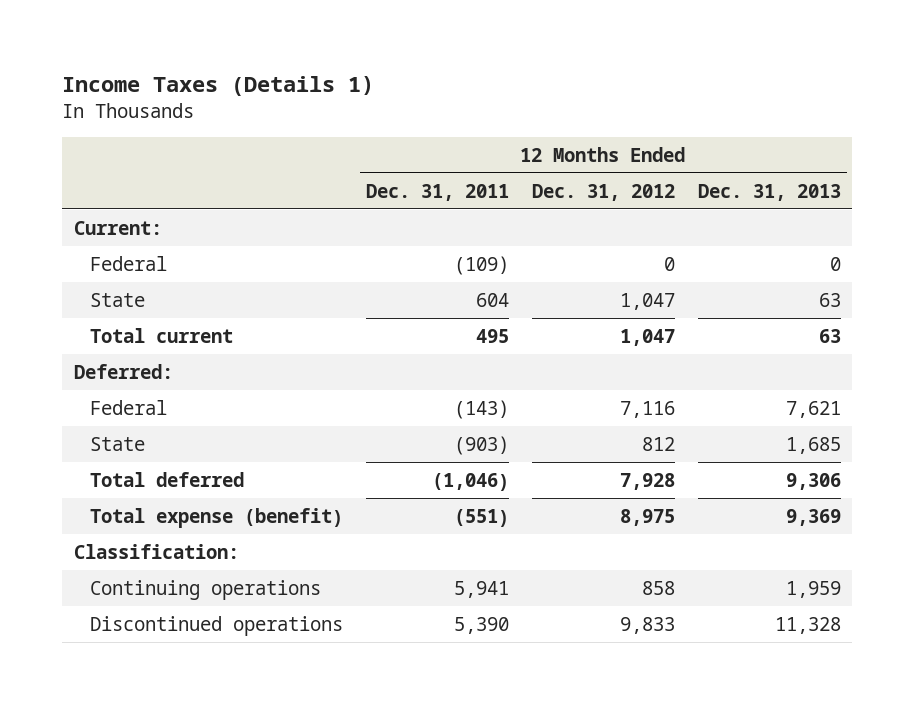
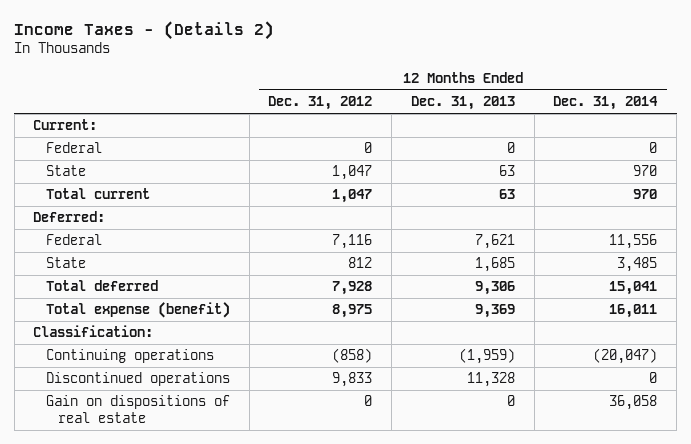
[62,76,375,97] Income Taxes (Details 1) -> [14,21,275,41] Income Taxes - (Details 2)
[365,183,509,201] Dec. 31, 2011 -> none
none -> [553,96,659,111] Dec. 31, 2014
[641,580,675,595] 858 -> [332,348,373,364] (858)
[785,580,841,598] 1,959 -> [458,348,515,365] (1,959)
none -> [45,395,230,424] Gain on dispositions of real estate

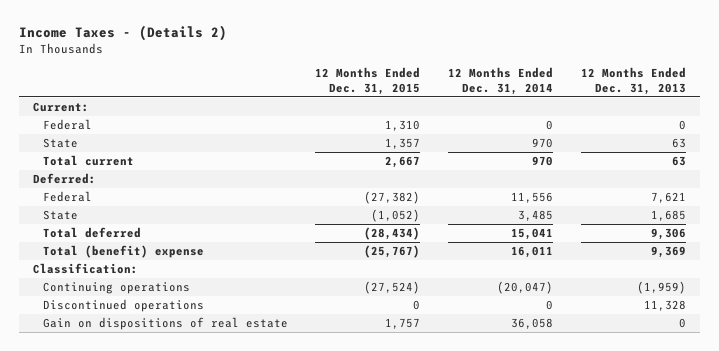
[268,96,373,111] Dec. 31, 2012 -> none
none -> [315,67,421,95] 12 Months Ended Dec. 31, 2015
[45,302,230,319] Total expense (benefit) -> [42,245,204,259] Total (benefit) expense

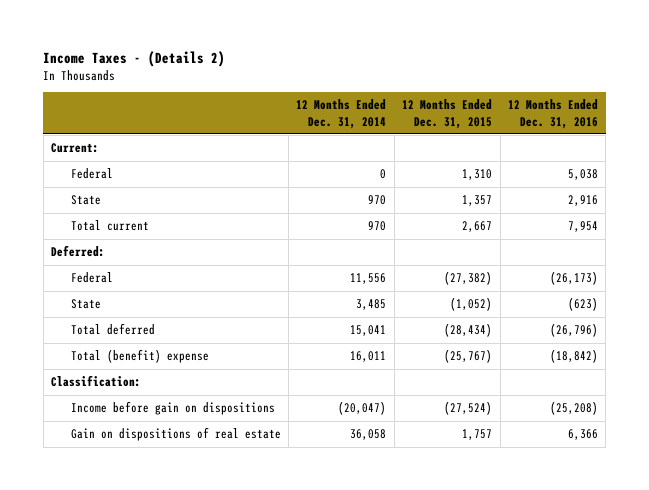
[581,67,687,95] 12 Months Ended Dec. 31, 2013 -> none
none -> [507,99,598,129] 12 Months Ended Dec. 31, 2016
[42,299,204,313] Discontinued operations -> none
[42,282,190,295] Continuing operations -> [70,401,275,416] Income before gain on dispositions

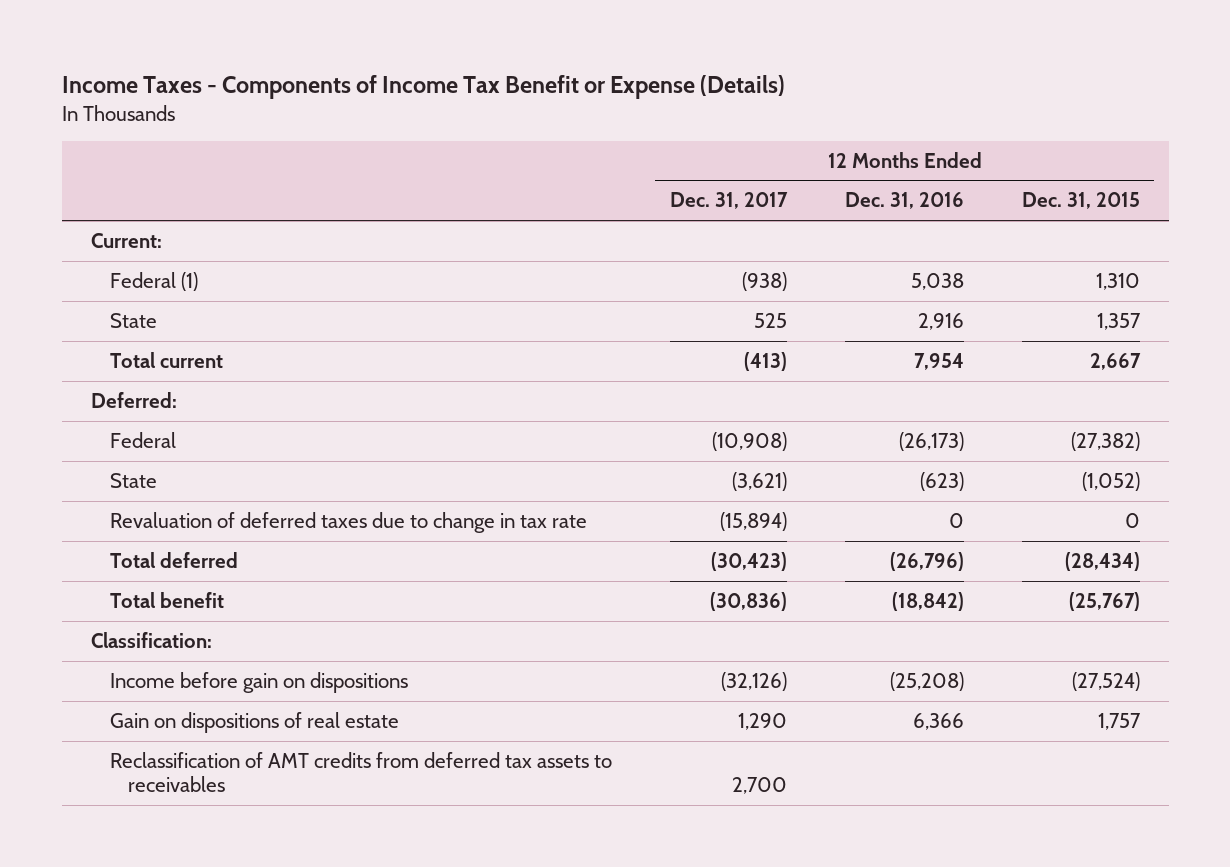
[43,50,226,67] Income Taxes - (Details 2) -> [61,75,785,100] Income Taxes - Components of Income Tax Benefit or Expense (Details)
[296,99,387,129] 12 Months Ended Dec. 31, 2014 -> none
none -> [669,192,788,210] Dec. 31, 2017
[70,168,113,180] Federal -> [109,271,198,291] Federal (1)
none -> [109,511,587,533] Revaluation of deferred taxes due to change in tax rate
[70,349,209,364] Total (benefit) expense -> [109,591,224,608] Total benefit
none -> [109,751,612,793] Reclassification of AMT credits from deferred tax assets to receivables

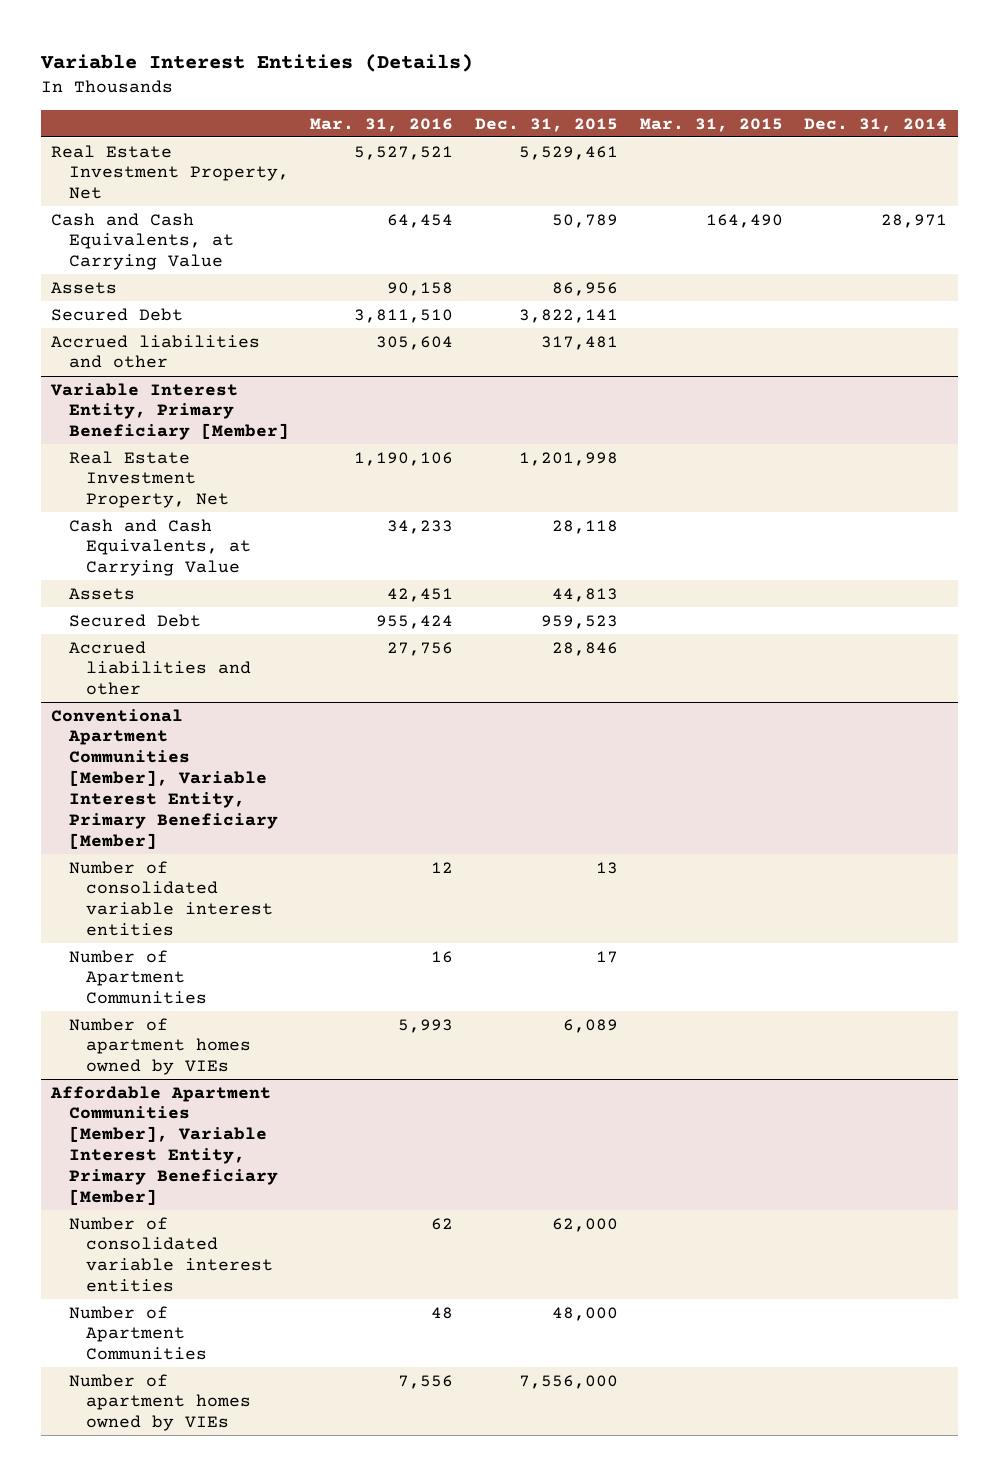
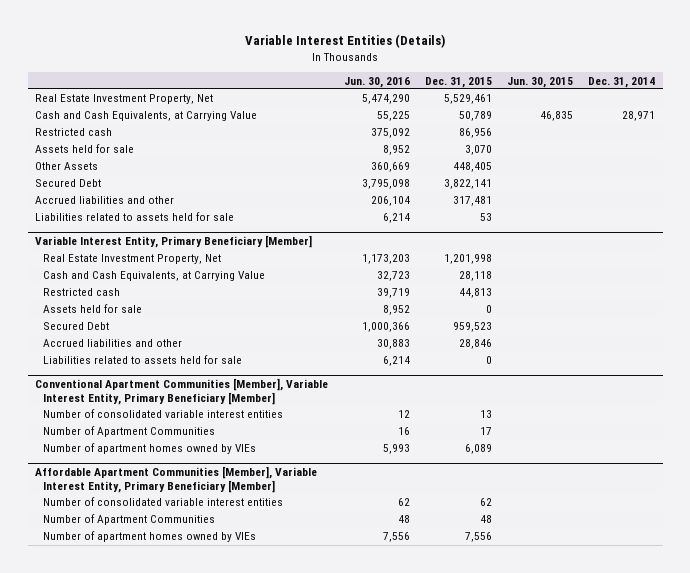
[310,117,454,132] Mar. 31, 2016 -> none
[639,117,783,132] Mar. 31, 2015 -> none
none -> [343,76,410,88] Jun. 30, 2016
none -> [506,76,573,88] Jun. 30, 2015
[51,281,118,294] Assets -> [35,128,113,137] Restricted cash
none -> [35,144,135,154] Assets held for sale
none -> [35,162,99,171] Other Assets
none -> [35,212,235,222] Liabilities related to assets held for sale
[68,587,135,600] Assets -> [43,288,121,297] Restricted cash
none -> [43,304,143,314] Assets held for sale
none -> [43,355,243,365] Liabilities related to assets held for sale
[552,1217,619,1232] 62,000 -> [479,498,492,507] 62
[552,1306,619,1321] 48,000 -> [479,515,492,524] 48
[519,1374,619,1389] 7,556,000 -> [464,532,492,543] 7,556

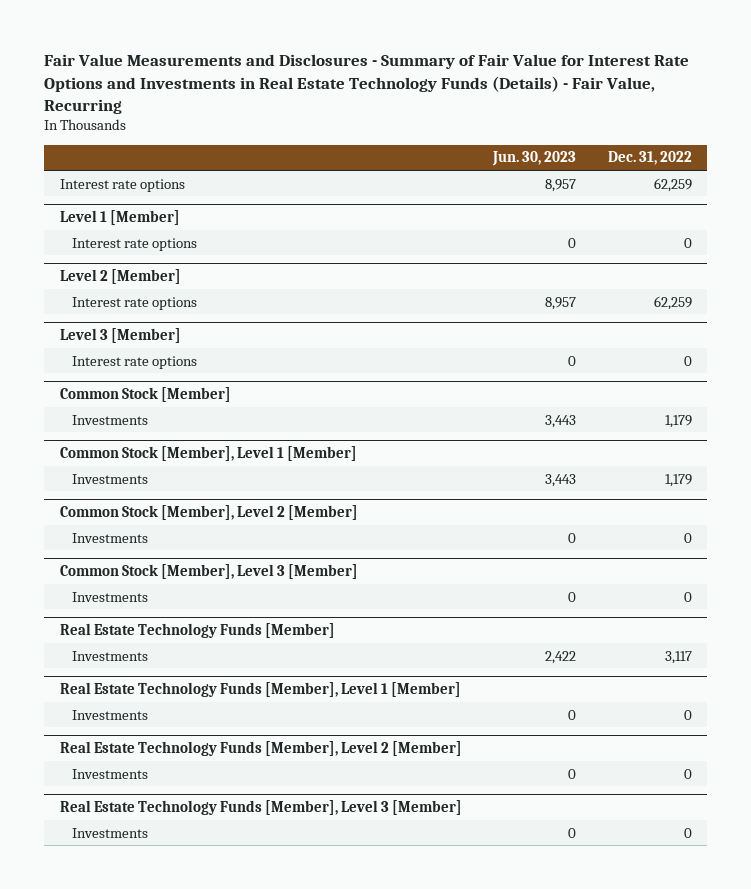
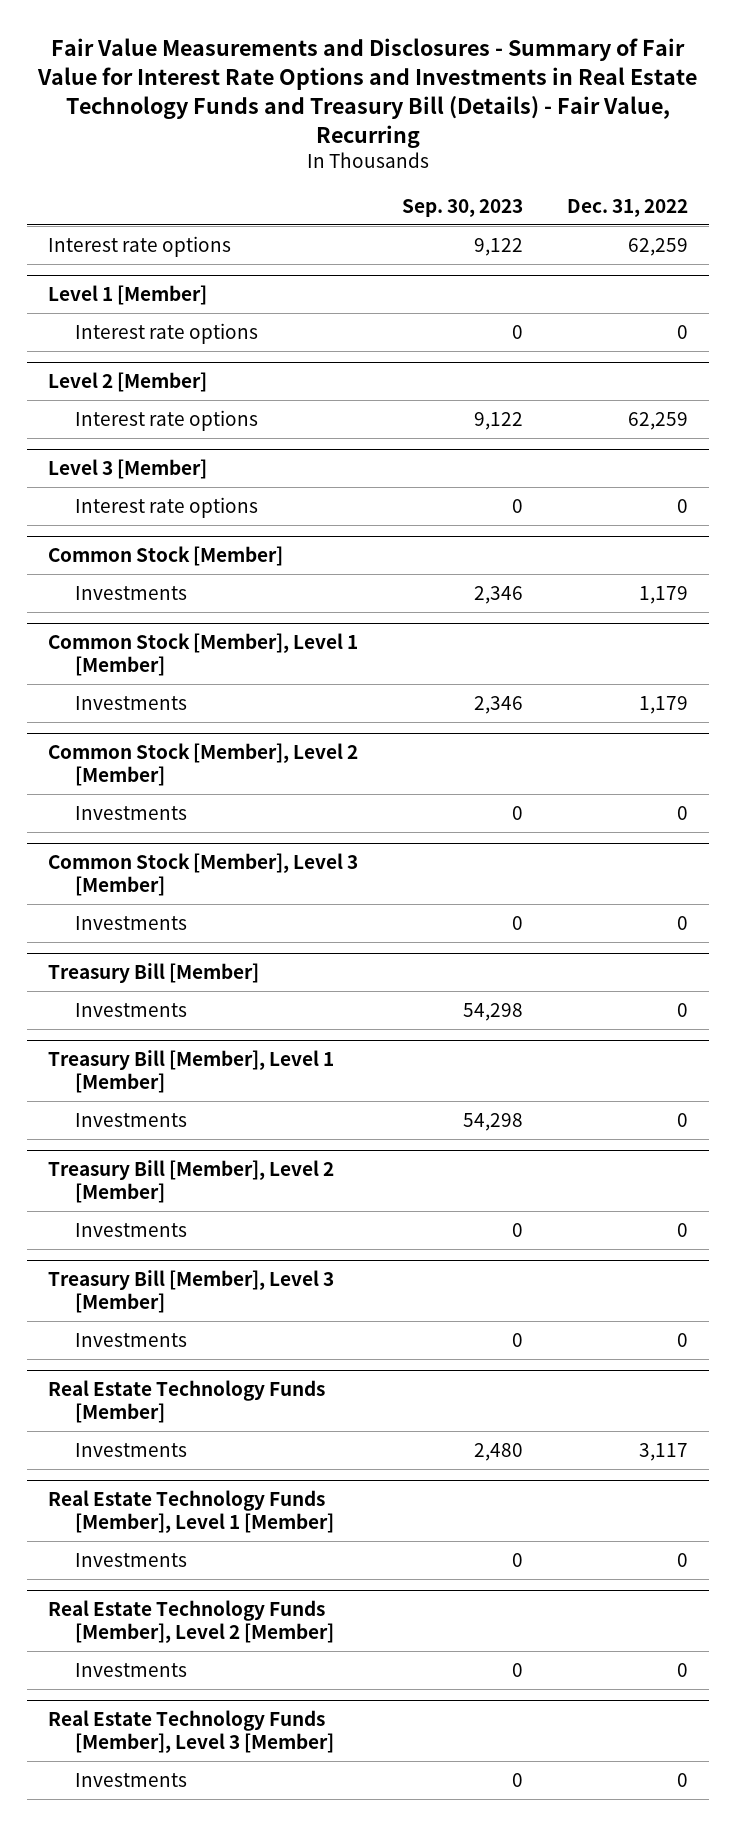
[43,54,689,115] Fair Value Measurements and Disclosures - Summary of Fair Value for Interest Rate Options and Investments in Real Estate Technology Funds (Details) - Fair Value, Recurring -> [37,37,698,149] Fair Value Measurements and Disclosures - Summary of Fair Value for Interest Rate Options and Investments in Real Estate Technology Funds and Treasury Bill (Details) - Fair Value, Recurring
[492,151,577,167] Jun. 30, 2023 -> none
none -> [402,198,524,217] Sep. 30, 2023
none -> [48,962,260,983] Treasury Bill [Member]
none -> [74,1002,187,1017] Investments
none -> [48,1049,335,1093] Treasury Bill [Member], Level 1 [Member]
none -> [74,1112,187,1127] Investments
none -> [48,1159,335,1203] Treasury Bill [Member], Level 2 [Member]
none -> [74,1222,187,1237] Investments
none -> [48,1269,335,1313] Treasury Bill [Member], Level 3 [Member]
none -> [74,1332,187,1347] Investments

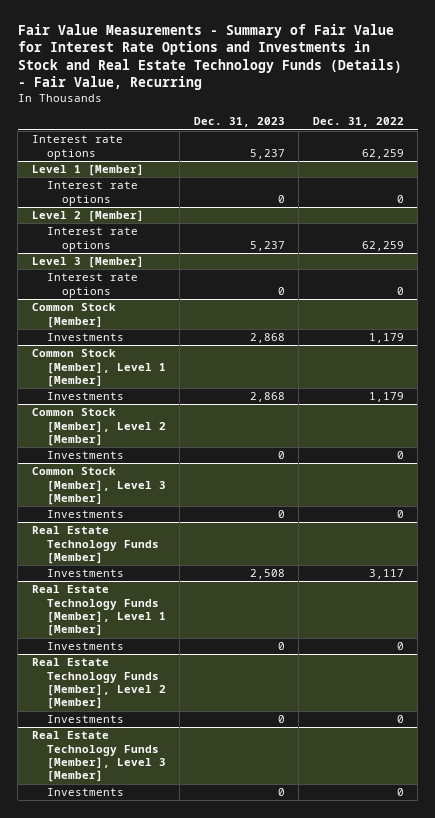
[37,37,698,149] Fair Value Measurements and Disclosures - Summary of Fair Value for Interest Rate Options and Investments in Real Estate Technology Funds and Treasury Bill (Details) - Fair Value, Recurring -> [17,24,402,91] Fair Value Measurements - Summary of Fair Value for Interest Rate Options and Investments in Stock and Real Estate Technology Funds (Details) - Fair Value, Recurring
[402,198,524,217] Sep. 30, 2023 -> none
none -> [193,117,285,128] Dec. 31, 2023
[48,962,260,983] Treasury Bill [Member] -> none
[74,1002,187,1017] Investments -> none
[48,1049,335,1093] Treasury Bill [Member], Level 1 [Member] -> none
[74,1112,187,1127] Investments -> none
[48,1159,335,1203] Treasury Bill [Member], Level 2 [Member] -> none
[74,1222,187,1237] Investments -> none
[48,1269,335,1313] Treasury Bill [Member], Level 3 [Member] -> none
[74,1332,187,1347] Investments -> none

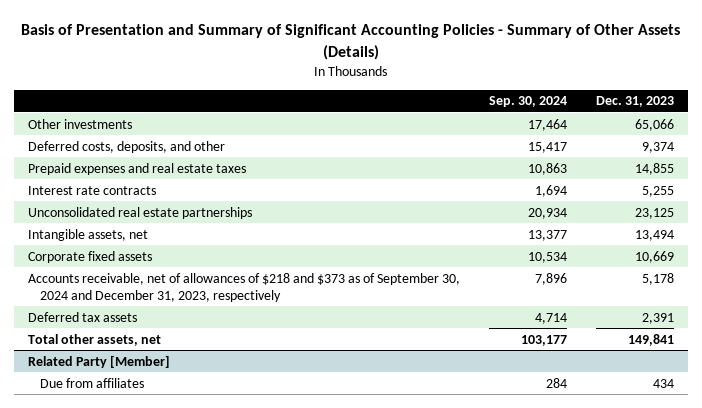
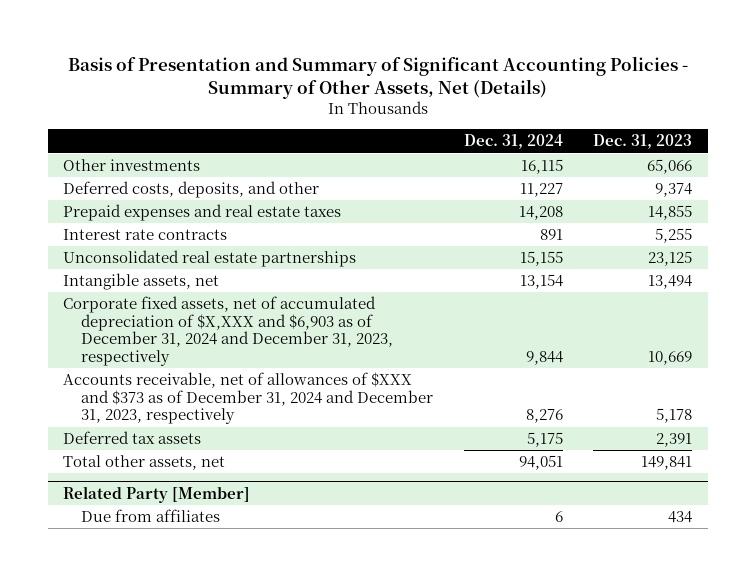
[20,24,680,60] Basis of Presentation and Summary of Significant Accounting Policies - Summary of Other Assets (Details) -> [67,55,688,100] Basis of Presentation and Summary of Significant Accounting Policies - Summary of Other Assets, Net (Details)
[488,96,567,108] Sep. 30, 2024 -> none
none -> [463,134,563,150] Dec. 31, 2024
[28,250,153,263] Corporate fixed assets -> [63,296,394,366] Corporate fixed assets, net of accumulated depreciation of $X,XXX and $6,903 as of December 31, 2024 and December 31, 2023, respectively
[28,272,461,302] Accounts receivable, net of allowances of $218 and $373 as of September 30, 2024 and December 31, 2023, respectively -> [63,372,434,425] Accounts receivable, net of allowances of $XXX and $373 as of December 31, 2024 and December 31, 2023, respectively

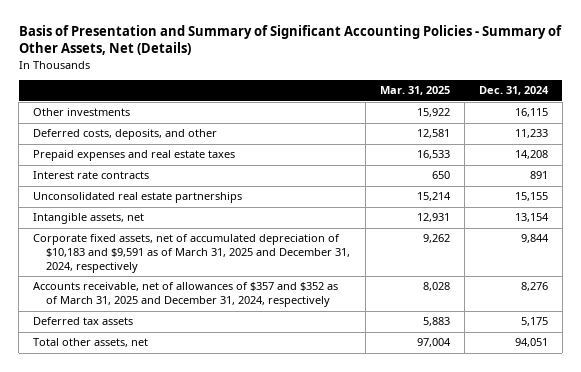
[593,134,693,150] Dec. 31, 2023 -> none
none -> [379,86,450,96] Mar. 31, 2025
[519,183,563,198] 11,227 -> [514,129,548,139] 11,233
[63,296,394,366] Corporate fixed assets, net of accumulated depreciation of $X,XXX and $6,903 as of December 31, 2024 and December 31, 2023, respectively -> [33,234,351,273] Corporate fixed assets, net of accumulated depreciation of $10,183 and $9,591 as of March 31, 2025 and December 31, 2024, respectively
[63,372,434,425] Accounts receivable, net of allowances of $XXX and $373 as of December 31, 2024 and December 31, 2023, respectively -> [33,282,339,308] Accounts receivable, net of allowances of $357 and $352 as of March 31, 2025 and December 31, 2024, respectively
[63,485,251,503] Related Party [Member] -> none
[81,509,221,523] Due from affiliates -> none

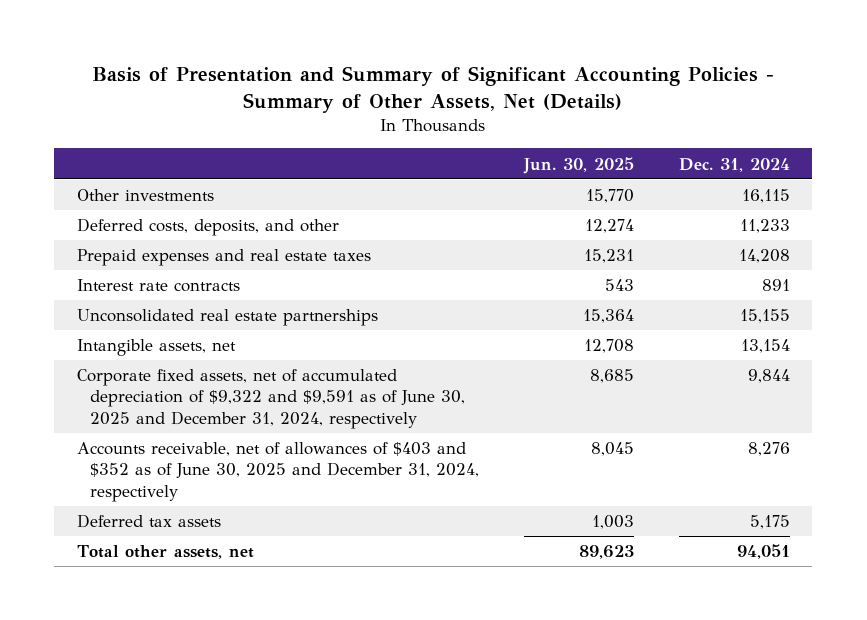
[379,86,450,96] Mar. 31, 2025 -> none
none -> [523,156,635,174] Jun. 30, 2025
[33,234,351,273] Corporate fixed assets, net of accumulated depreciation of $10,183 and $9,591 as of March 31, 2025 and December 31, 2024, respectively -> [76,369,466,429] Corporate fixed assets, net of accumulated depreciation of $9,322 and $9,591 as of June 30, 2025 and December 31, 2024, respectively
[33,282,339,308] Accounts receivable, net of allowances of $357 and $352 as of March 31, 2025 and December 31, 2024, respectively -> [76,442,480,502] Accounts receivable, net of allowances of $403 and $352 as of June 30, 2025 and December 31, 2024, respectively

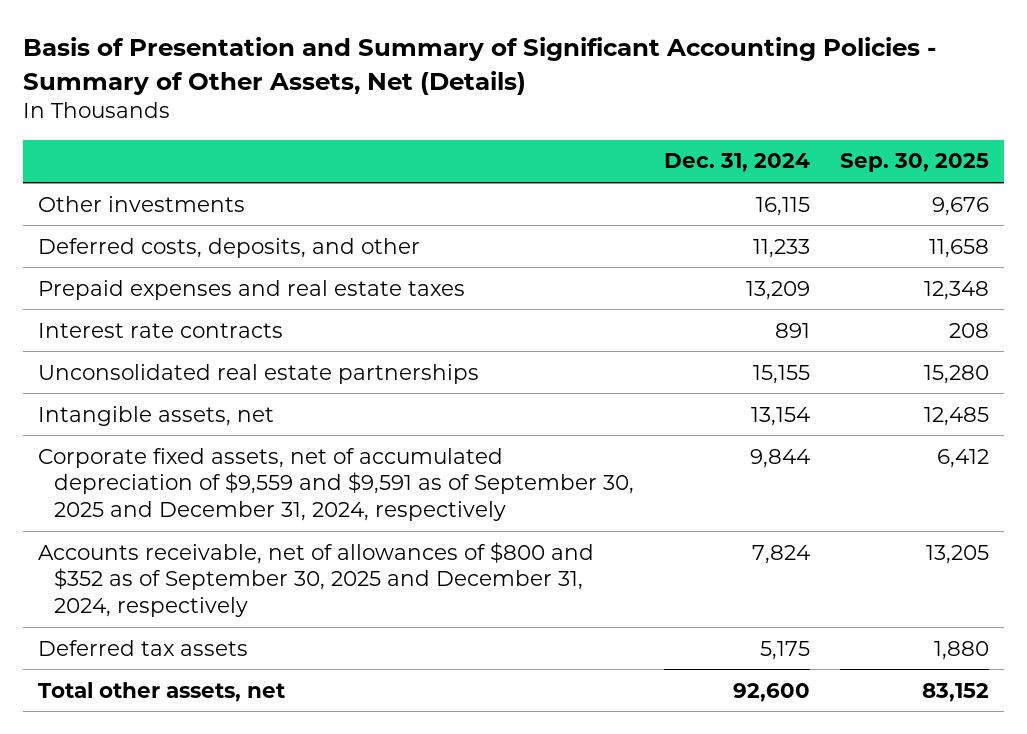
[523,156,635,174] Jun. 30, 2025 -> none
none -> [839,153,989,173] Sep. 30, 2025
[738,249,790,264] 14,208 -> [745,280,810,300] 13,209
[76,369,466,429] Corporate fixed assets, net of accumulated depreciation of $9,322 and $9,591 as of June 30, 2025 and December 31, 2024, respectively -> [38,447,634,522] Corporate fixed assets, net of accumulated depreciation of $9,559 and $9,591 as of September 30, 2025 and December 31, 2024, respectively
[76,442,480,502] Accounts receivable, net of allowances of $403 and $352 as of June 30, 2025 and December 31, 2024, respectively -> [38,541,595,618] Accounts receivable, net of allowances of $800 and $352 as of September 30, 2025 and December 31, 2024, respectively
[747,442,790,457] 8,276 -> [751,544,810,564] 7,824
[736,544,790,560] 94,051 -> [732,682,810,702] 92,600

